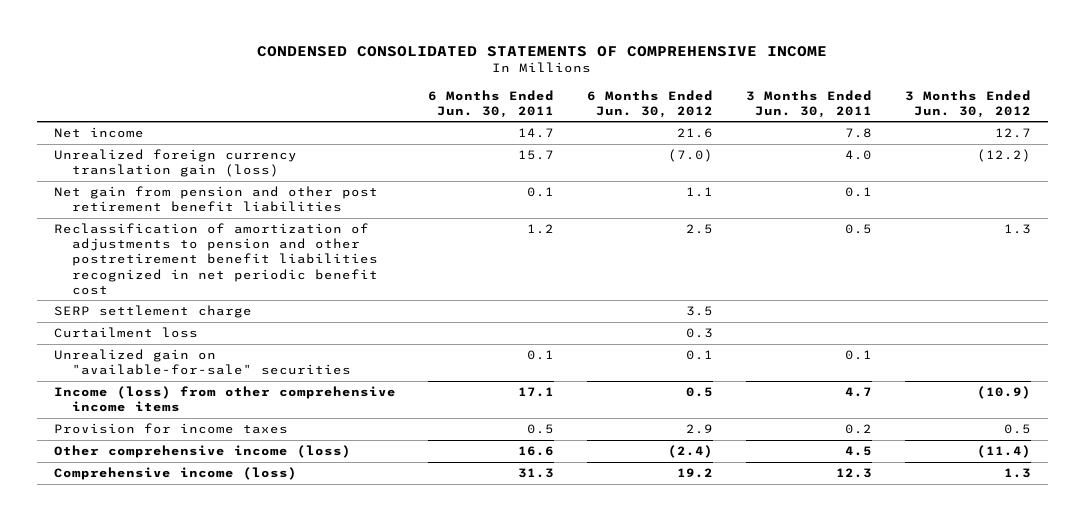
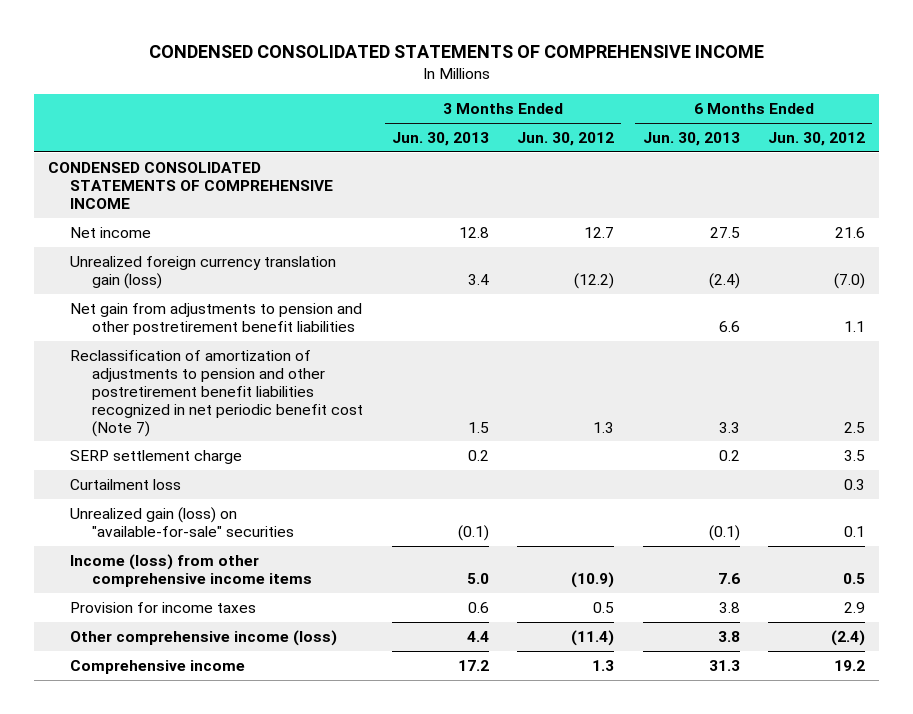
[428,89,555,118] 6 Months Ended Jun. 30, 2011 -> none
[746,89,873,118] 3 Months Ended Jun. 30, 2011 -> none
none -> [391,131,489,146] Jun. 30, 2013
none -> [642,131,740,146] Jun. 30, 2013
none -> [48,161,334,209] CONDENSED CONSOLIDATED STATEMENTS OF COMPREHENSIVE INCOME
[53,186,378,213] Net gain from pension and other post retirement benefit liabilities -> [70,302,363,335] Net gain from adjustments to pension and other postretirement benefit liabilities
[53,223,379,295] Reclassification of amortization of adjustments to pension and other postretirement benefit liabilities recognized in net periodic benefit cost -> [70,349,364,437] Reclassification of amortization of adjustments to pension and other postretirement benefit liabilities recognized in net periodic benefit cost (Note 7)
[53,349,352,376] Unrealized gain on "available-for-sale" securities -> [70,506,295,537] Unrealized gain (loss) on "available-for-sale" securities
[53,467,297,481] Comprehensive income (loss) -> [70,659,246,674] Comprehensive income

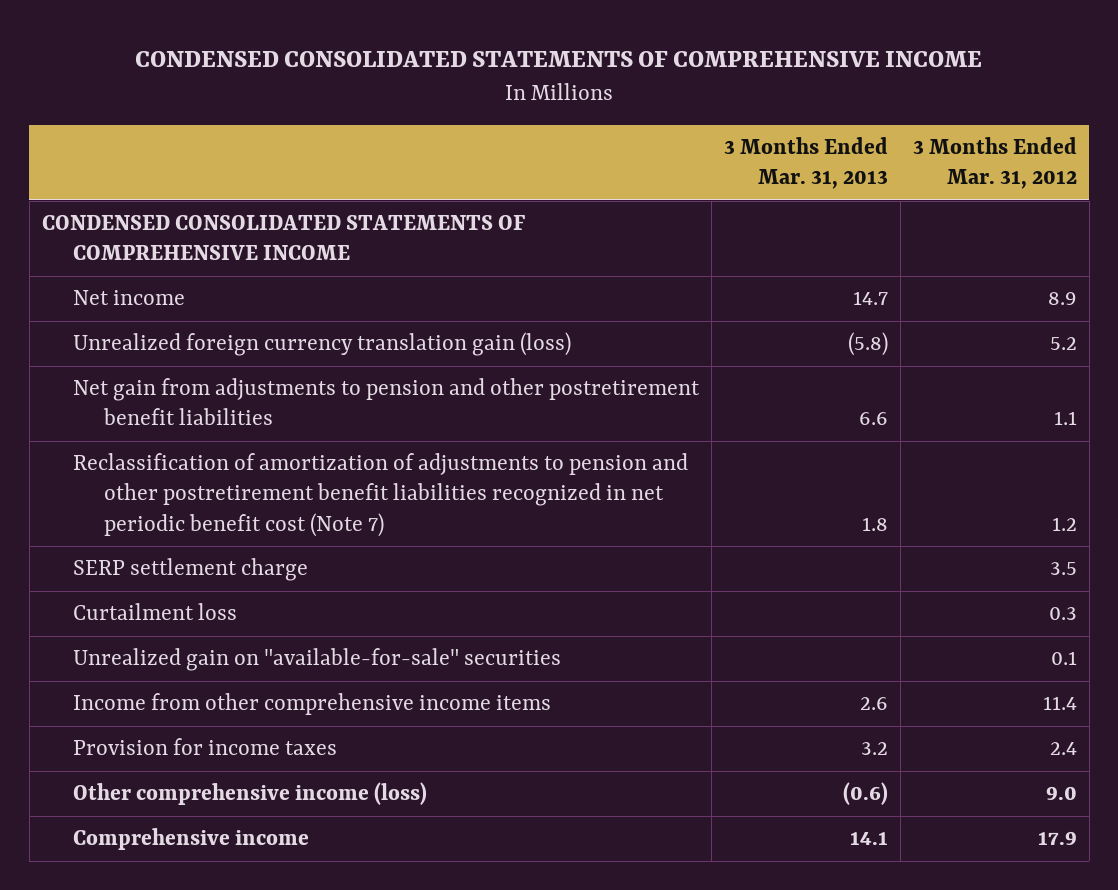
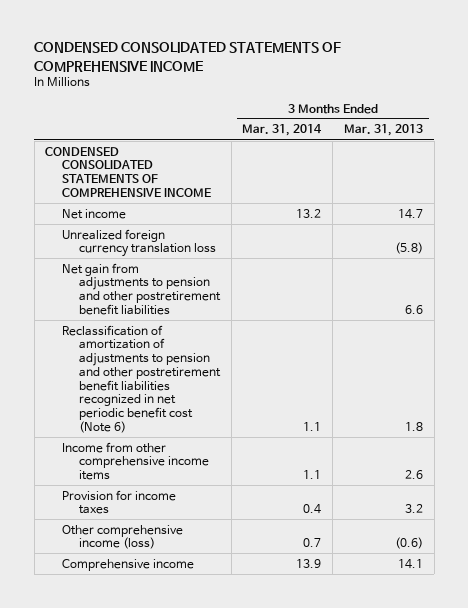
[912,137,1077,190] 3 Months Ended Mar. 31, 2012 -> none
none -> [242,124,323,137] Mar. 31, 2014
[72,332,571,357] Unrealized foreign currency translation gain (loss) -> [62,228,216,258] Unrealized foreign currency translation loss
[72,558,308,582] SERP settlement charge -> none
[72,603,237,621] Curtailment loss -> none
[72,648,561,672] Unrealized gain on "available-for-sale" securities -> none
[72,453,688,537] Reclassification of amortization of adjustments to pension and other postretirement benefit liabilities recognized in net periodic benefit cost (Note 7) -> [62,324,221,433] Reclassification of amortization of adjustments to pension and other postretirement benefit liabilities recognized in net periodic benefit cost (Note 6)

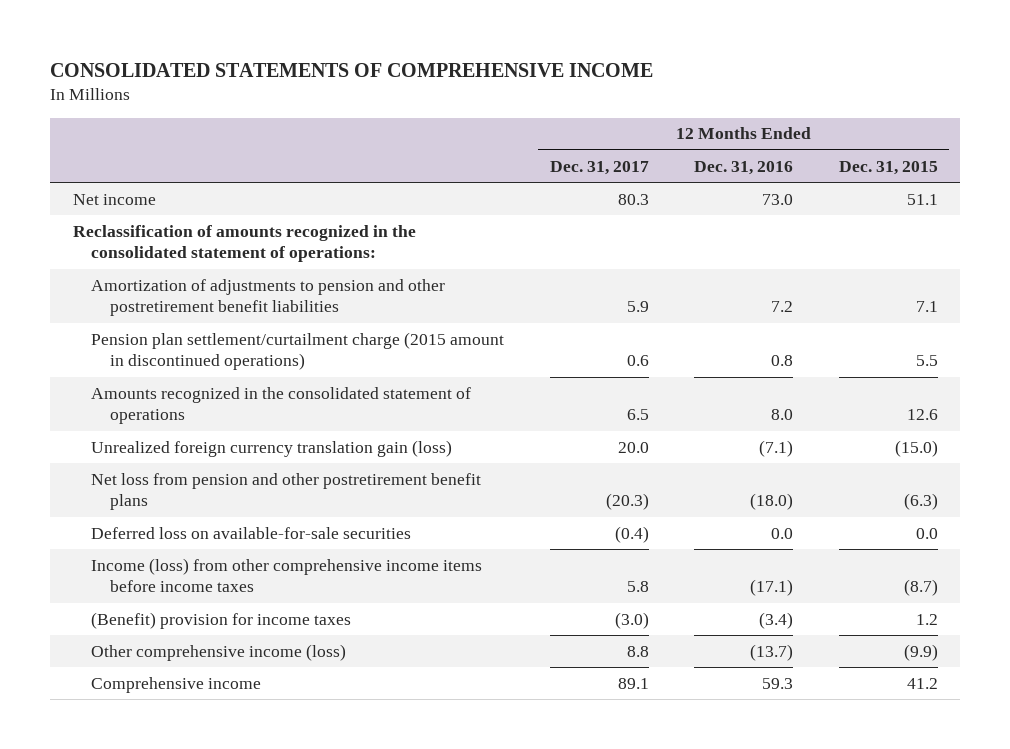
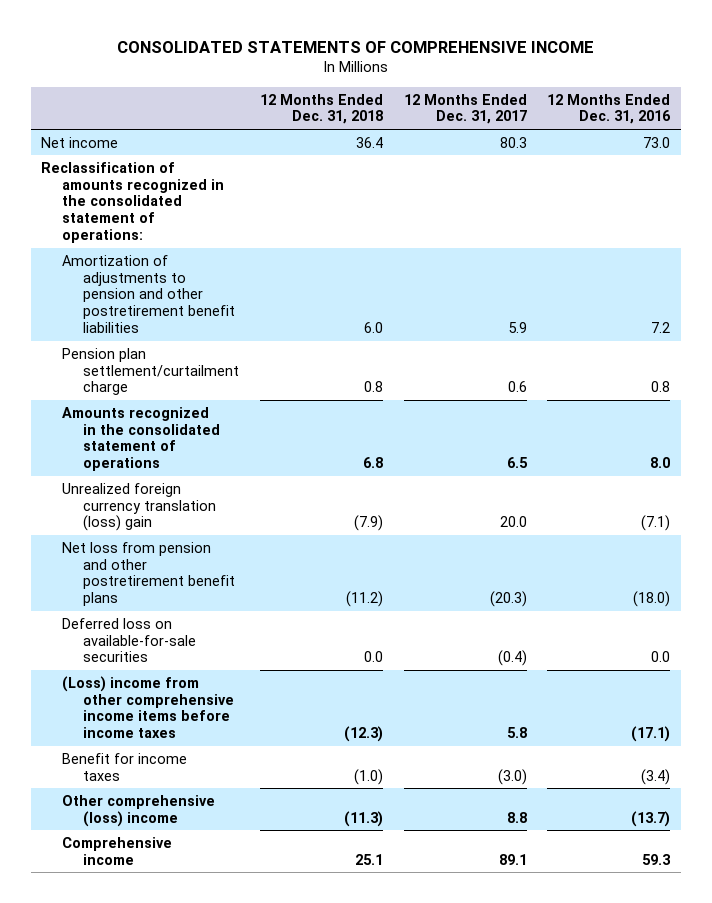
[838,160,938,175] Dec. 31, 2015 -> none
none -> [259,93,383,125] 12 Months Ended Dec. 31, 2018
[91,331,505,371] Pension plan settlement/curtailment charge (2015 amount in discontinued operations) -> [62,347,240,396] Pension plan settlement/curtailment charge
[91,439,453,457] Unrealized foreign currency translation gain (loss) -> [62,482,217,532] Unrealized foreign currency translation (loss) gain
[91,557,483,593] Income (loss) from other comprehensive income items before income taxes -> [62,675,235,739] (Loss) income from other comprehensive income items before income taxes
[91,611,352,629] (Benefit) provision for income taxes -> [62,752,188,781] Benefit for income taxes
[91,643,347,661] Other comprehensive income (loss) -> [62,794,216,827] Other comprehensive (loss) income

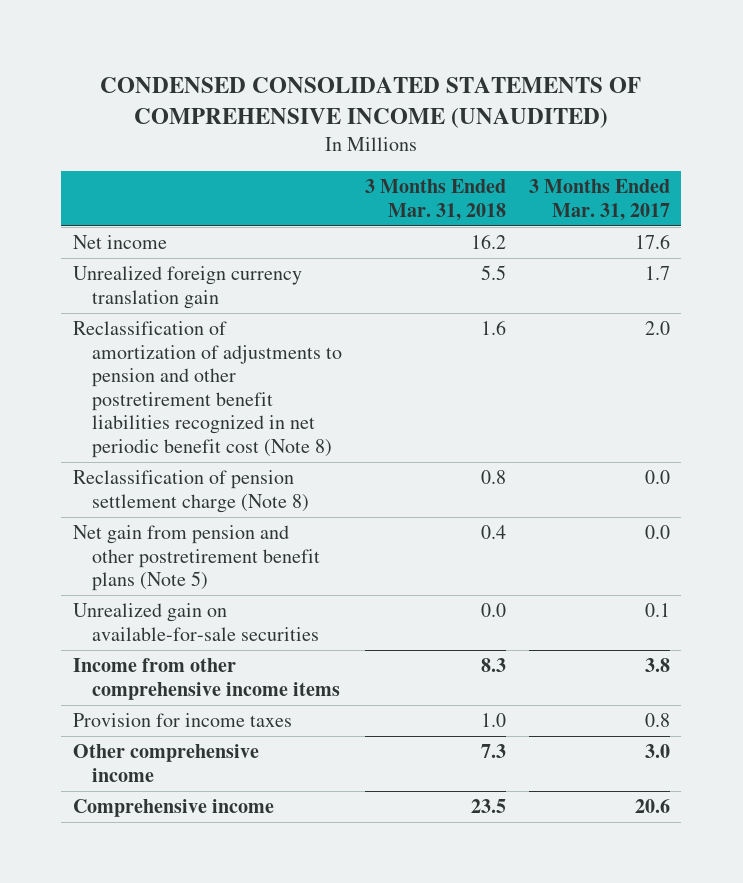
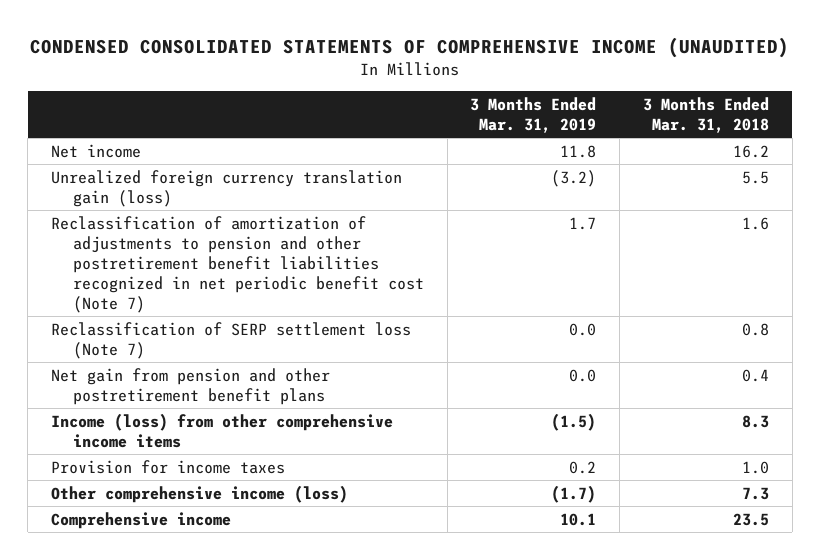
[528,179,670,221] 3 Months Ended Mar. 31, 2017 -> none
none -> [470,96,597,133] 3 Months Ended Mar. 31, 2019
[72,603,319,641] Unrealized gain on available-for-sale securities -> none
[72,266,302,309] Unrealized foreign currency translation gain -> [51,169,403,207] Unrealized foreign currency translation gain (loss)
[72,321,342,458] Reclassification of amortization of adjustments to pension and other postretirement benefit liabilities recognized in net periodic benefit cost (Note 8) -> [51,215,424,313] Reclassification of amortization of adjustments to pension and other postretirement benefit liabilities recognized in net periodic benefit cost (Note 7)
[72,470,309,513] Reclassification of pension settlement charge (Note 8) -> [51,321,412,359] Reclassification of SERP settlement loss (Note 7)
[72,525,320,592] Net gain from pension and other postretirement benefit plans (Note 5) -> [51,367,331,405] Net gain from pension and other postretirement benefit plans
[72,658,340,700] Income from other comprehensive income items -> [51,412,394,448] Income (loss) from other comprehensive income items
[72,744,259,782] Other comprehensive income -> [51,484,349,503] Other comprehensive income (loss)

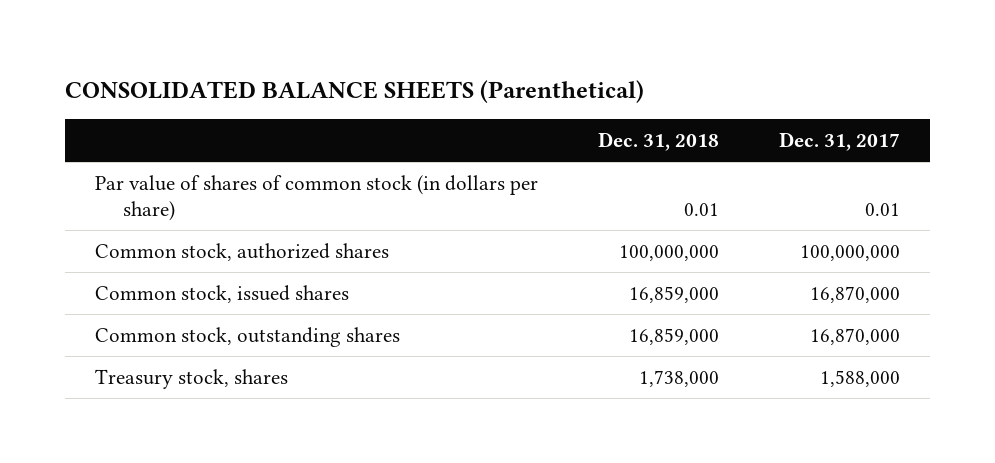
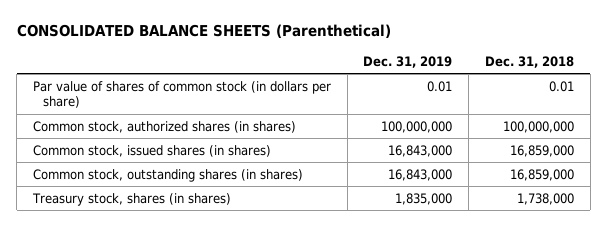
[779,131,901,151] Dec. 31, 2017 -> none
none -> [363,55,453,68] Dec. 31, 2019
[95,242,390,261] Common stock, authorized shares -> [32,120,296,133] Common stock, authorized shares (in shares)
[95,284,350,303] Common stock, issued shares -> [32,144,271,157] Common stock, issued shares (in shares)
[95,326,401,347] Common stock, outstanding shares -> [32,168,303,182] Common stock, outstanding shares (in shares)
[95,368,289,389] Treasury stock, shares -> [31,192,231,206] Treasury stock, shares (in shares)

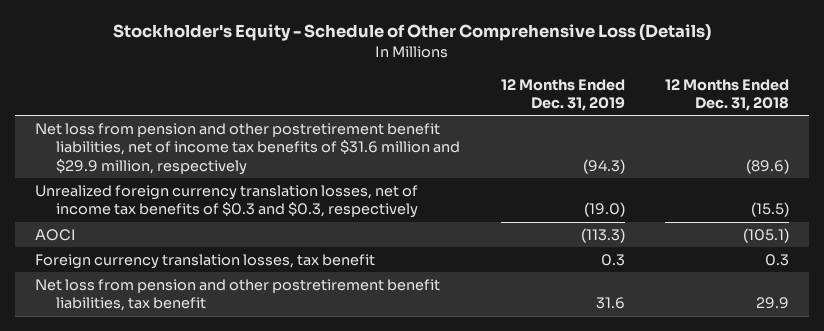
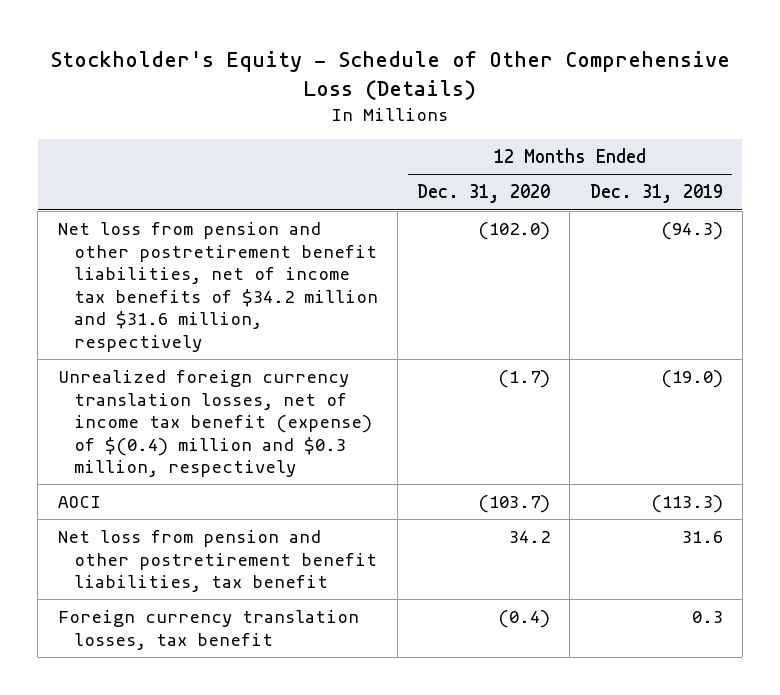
[664,78,789,111] 12 Months Ended Dec. 31, 2018 -> none
none -> [417,184,551,204] Dec. 31, 2020
[35,122,461,175] Net loss from pension and other postretirement benefit liabilities, net of income tax benefits of $31.6 million and $29.9 million, respectively -> [57,222,379,352] Net loss from pension and other postretirement benefit liabilities, net of income tax benefits of $34.2 million and $31.6 million, respectively
[35,184,419,219] Unrealized foreign currency translation losses, net of income tax benefits of $0.3 and $0.3, respectively -> [57,370,373,478] Unrealized foreign currency translation losses, net of income tax benefit (expense) of $(0.4) million and $0.3 million, respectively
[35,253,376,269] Foreign currency translation losses, tax benefit -> [57,610,359,650] Foreign currency translation losses, tax benefit

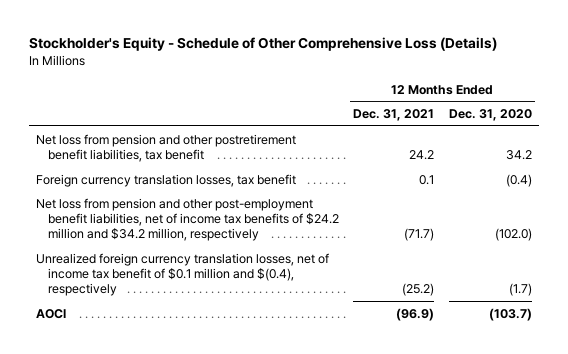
[589,184,723,204] Dec. 31, 2019 -> none
none -> [353,109,435,122] Dec. 31, 2021
[57,222,379,352] Net loss from pension and other postretirement benefit liabilities, net of income tax benefits of $34.2 million and $31.6 million, respectively -> none
[57,370,373,478] Unrealized foreign currency translation losses, net of income tax benefit (expense) of $(0.4) million and $0.3 million, respectively -> none
none -> [36,197,339,242] Net loss from pension and other post-employment benefit liabilities, net of income tax benefits of $24.2 million and $34.2 million, respectively
none -> [36,252,330,297] Unrealized foreign currency translation losses, net of income tax benefit of $0.1 million and $(0.4), respectively
[57,496,101,509] AOCI -> [36,308,67,319] AOCI

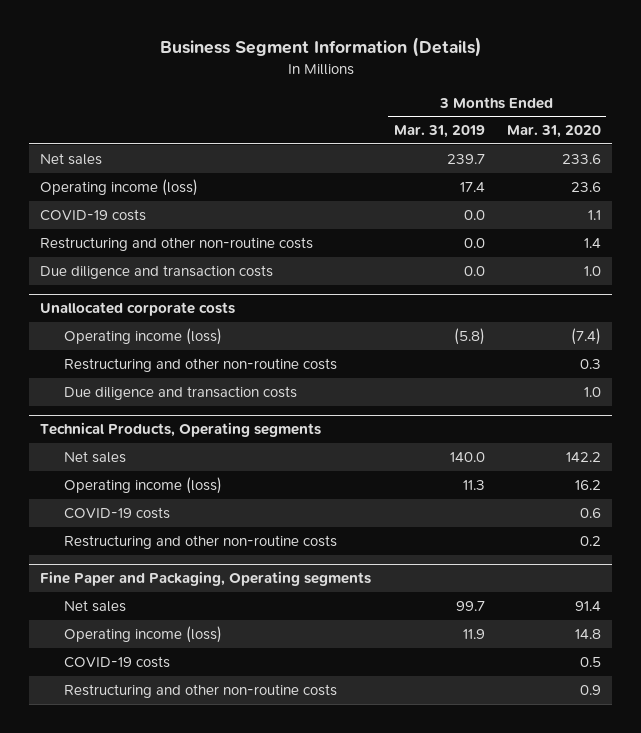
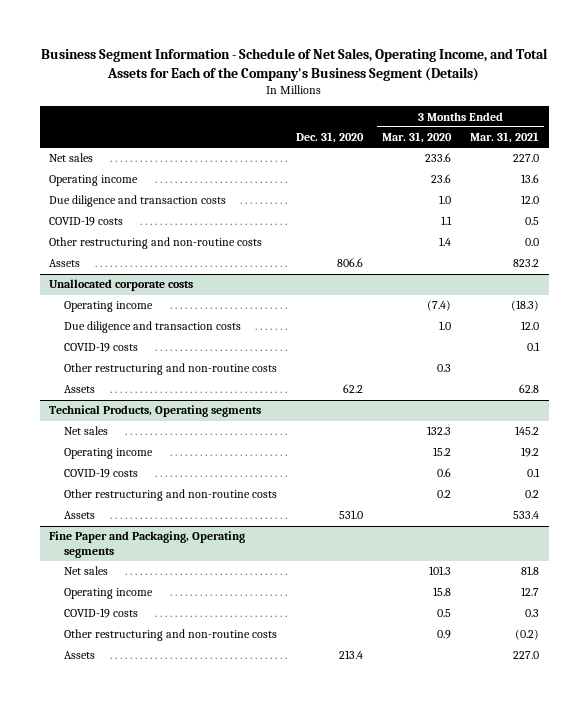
[159,37,482,58] Business Segment Information (Details) -> [41,47,549,81] Business Segment Information - Schedule of Net Sales, Operating Income, and Total Assets for Each of the Company's Business Segment (Details)
[393,125,485,139] Mar. 31, 2019 -> none
none -> [296,132,365,144] Dec. 31, 2020
none -> [470,132,540,144] Mar. 31, 2021
[40,236,314,251] Restructuring and other non-routine costs -> none
[40,178,199,196] Operating income (loss) -> [49,175,139,187] Operating income
[40,208,147,221] COVID-19 costs -> [49,216,124,227] COVID-19 costs
none -> [49,237,263,250] Other restructuring and non-routine costs
none -> [49,259,81,268] Assets
[64,357,338,372] Restructuring and other non-routine costs -> none
[64,327,223,345] Operating income (loss) -> [64,301,154,313] Operating income
none -> [64,342,139,353] COVID-19 costs
none -> [64,363,278,376] Other restructuring and non-routine costs
none -> [64,385,96,394] Assets
[565,451,601,462] 142.2 -> [427,426,452,436] 132.3
[64,476,223,494] Operating income (loss) -> [64,448,154,460] Operating income
[574,479,601,490] 16.2 -> [433,447,452,457] 15.2
[64,534,338,549] Restructuring and other non-routine costs -> [64,489,278,502] Other restructuring and non-routine costs
none -> [64,511,96,520] Assets
[574,600,601,611] 91.4 -> [429,566,452,576] 101.3
[64,625,223,643] Operating income (loss) -> [64,588,154,600] Operating income
[574,628,601,639] 14.8 -> [433,587,452,597] 15.8
[64,683,338,698] Restructuring and other non-routine costs -> [64,629,278,642] Other restructuring and non-routine costs
none -> [64,651,96,660] Assets

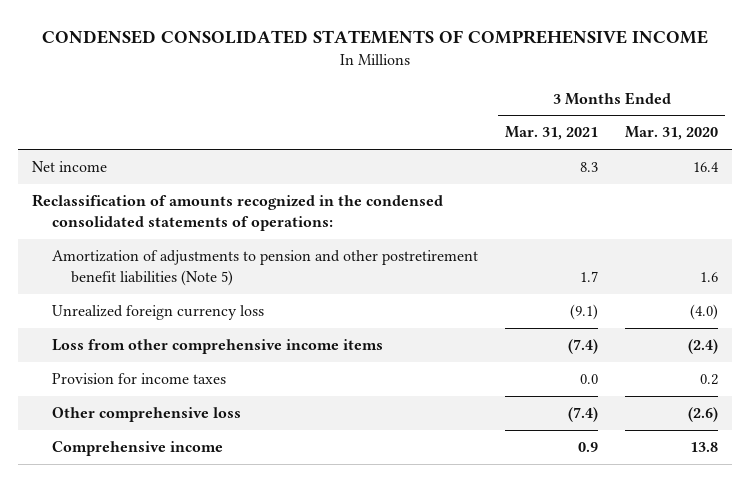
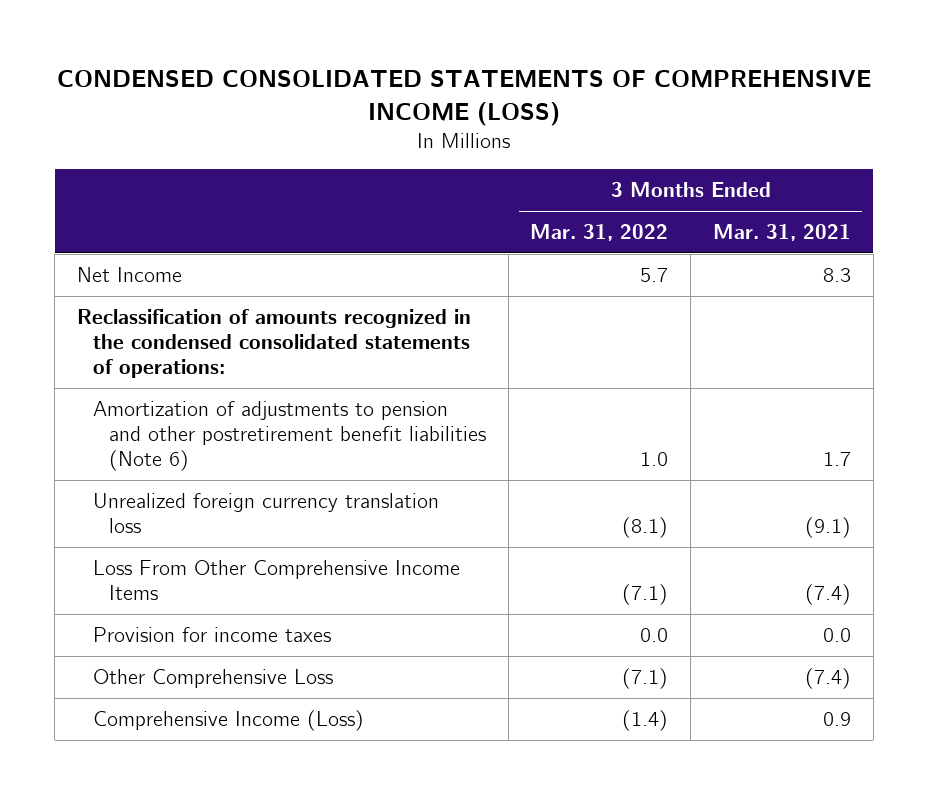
[42,30,709,45] CONDENSED CONSOLIDATED STATEMENTS OF COMPREHENSIVE INCOME -> [57,70,872,127] CONDENSED CONSOLIDATED STATEMENTS OF COMPREHENSIVE INCOME (LOSS)
[625,126,719,141] Mar. 31, 2020 -> none
none -> [530,224,669,242] Mar. 31, 2022
[31,161,107,173] Net income -> [77,267,183,283] Net Income
[51,250,478,287] Amortization of adjustments to pension and other postretirement benefit liabilities (Note 5) -> [93,401,486,472] Amortization of adjustments to pension and other postretirement benefit liabilities (Note 6)
[51,305,264,321] Unrealized foreign currency loss -> [93,493,440,534] Unrealized foreign currency translation loss
[51,339,383,355] Loss from other comprehensive income items -> [93,560,461,601] Loss From Other Comprehensive Income Items
[51,407,241,423] Other comprehensive loss -> [93,669,334,689] Other Comprehensive Loss
[51,441,223,457] Comprehensive income -> [93,710,365,732] Comprehensive Income (Loss)

